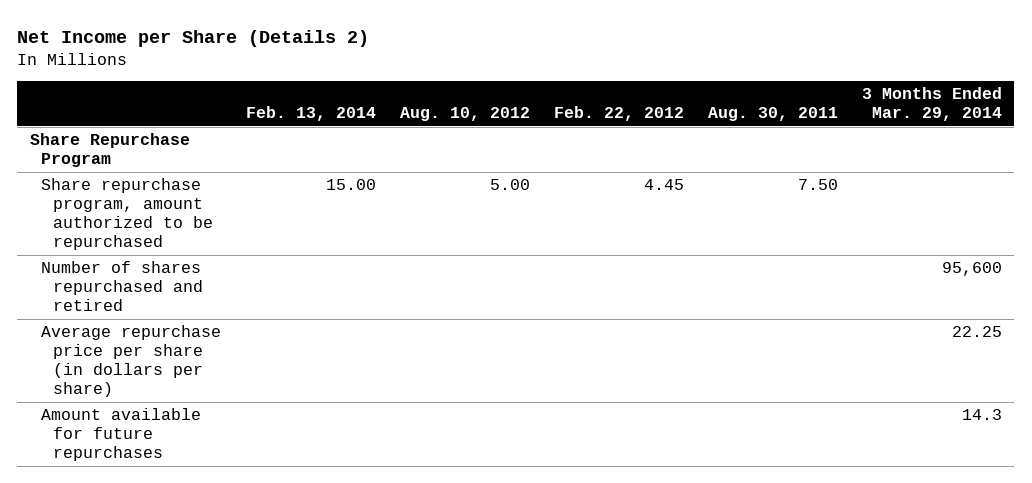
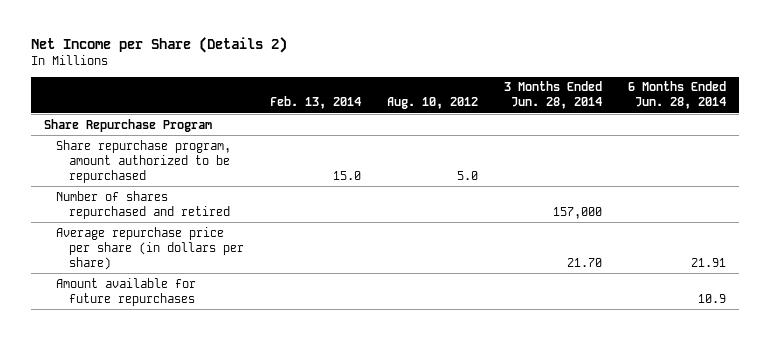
[553,106,684,122] Feb. 22, 2012 -> none
[707,107,838,122] Aug. 30, 2011 -> none
[862,87,1003,122] 3 Months Ended Mar. 29, 2014 -> none
none -> [504,81,603,110] 3 Months Ended Jun. 28, 2014
none -> [628,81,727,110] 6 Months Ended Jun. 28, 2014
[325,179,376,191] 15.00 -> [332,170,361,180] 15.0
[489,179,530,191] 5.00 -> [457,170,479,180] 5.0

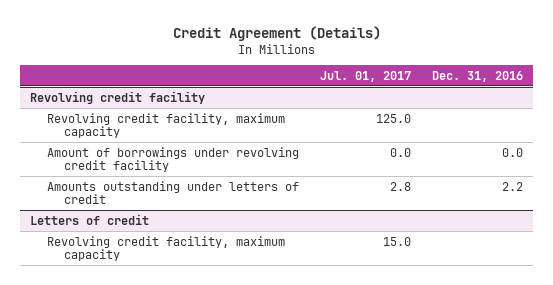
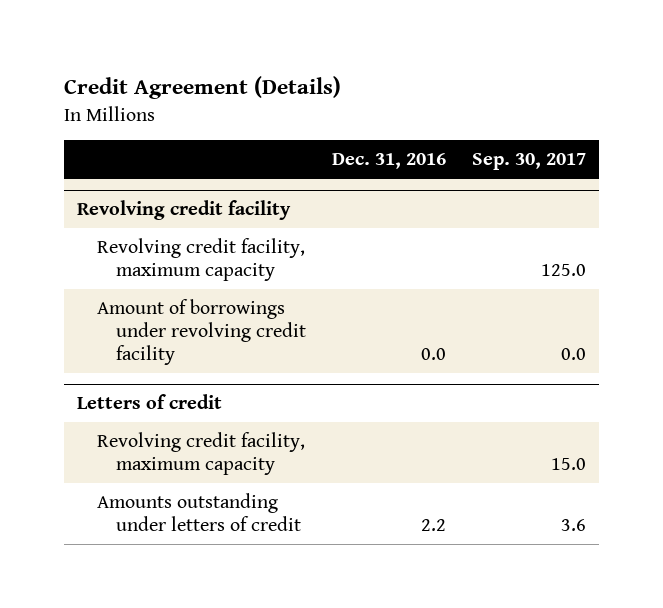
[320,70,412,82] Jul. 01, 2017 -> none
none -> [471,153,586,171] Sep. 30, 2017
[47,180,300,205] Amounts outstanding under letters of credit -> none
none -> [96,492,302,531] Amounts outstanding under letters of credit

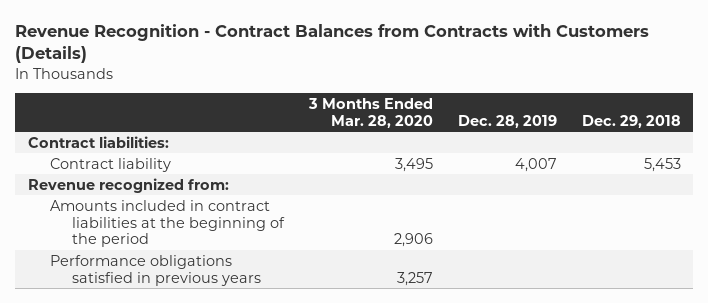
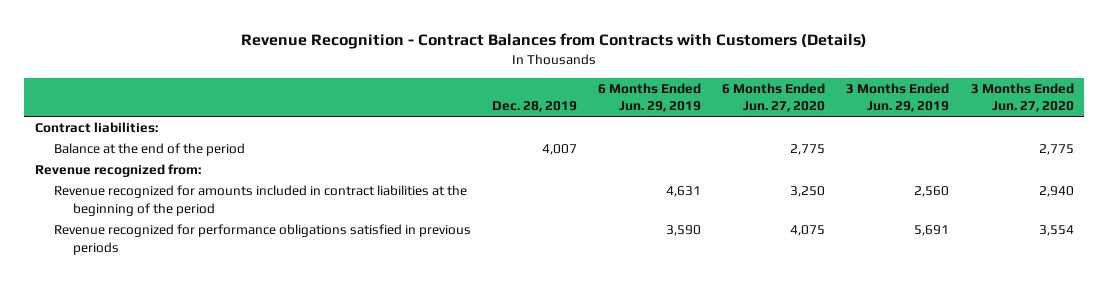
[307,97,433,128] 3 Months Ended Mar. 28, 2020 -> none
[581,114,681,128] Dec. 29, 2018 -> none
none -> [598,82,702,113] 6 Months Ended Jun. 29, 2019
none -> [722,82,826,113] 6 Months Ended Jun. 27, 2020
none -> [846,82,950,113] 3 Months Ended Jun. 29, 2019
none -> [970,82,1074,113] 3 Months Ended Jun. 27, 2020
[49,157,171,172] Contract liability -> [53,143,245,157] Balance at the end of the period
[49,199,285,248] Amounts included in contract liabilities at the beginning of the period -> [53,185,467,216] Revenue recognized for amounts included in contract liabilities at the beginning of the period
[49,254,261,286] Performance obligations satisfied in previous years -> [53,224,471,255] Revenue recognized for performance obligations satisfied in previous periods

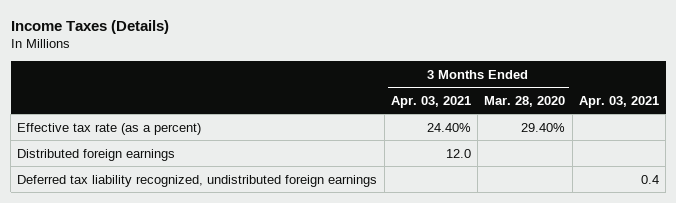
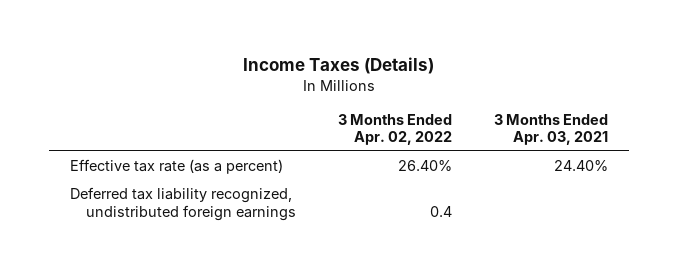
[484,95,566,107] Mar. 28, 2020 -> none
[578,95,659,108] Apr. 03, 2021 -> none
none -> [337,114,452,146] 3 Months Ended Apr. 02, 2022
[17,148,176,161] Distributed foreign earnings -> none

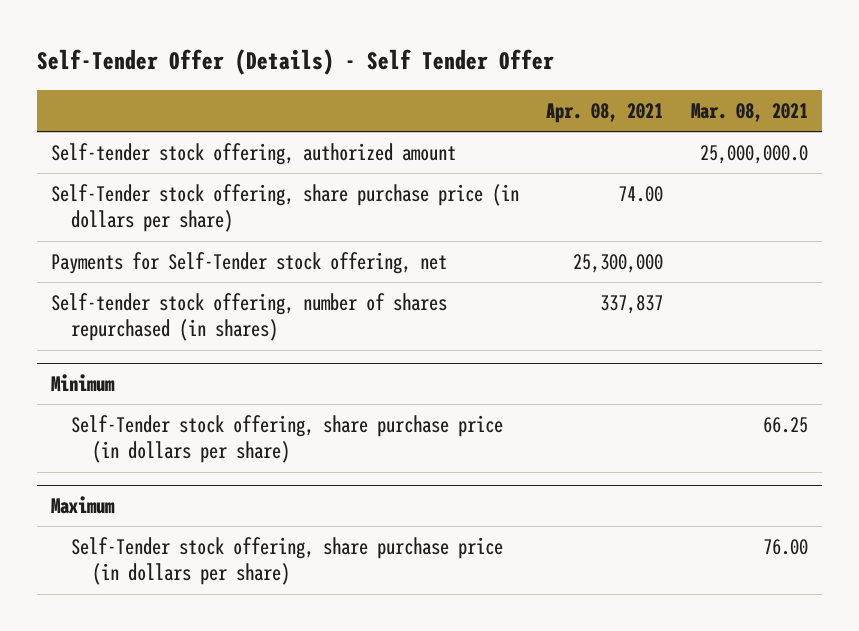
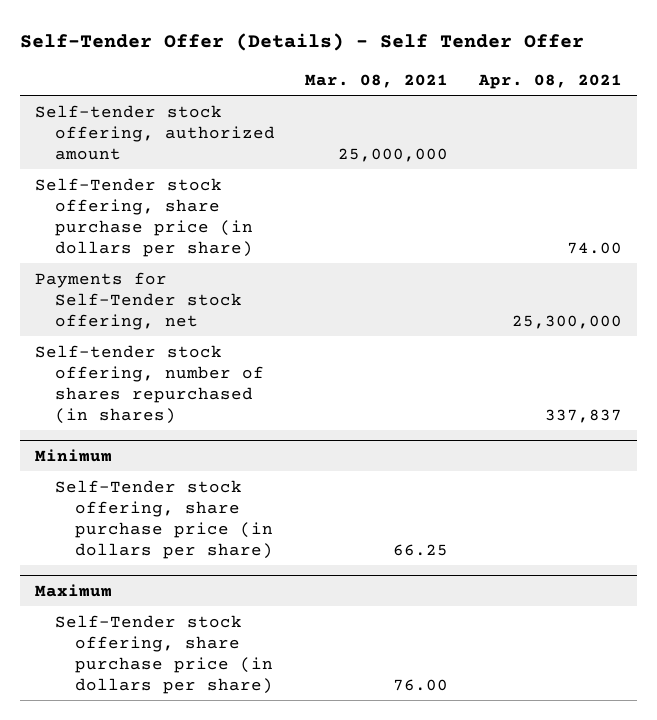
[700,144,809,164] 25,000,000.0 -> [338,147,449,162] 25,000,000

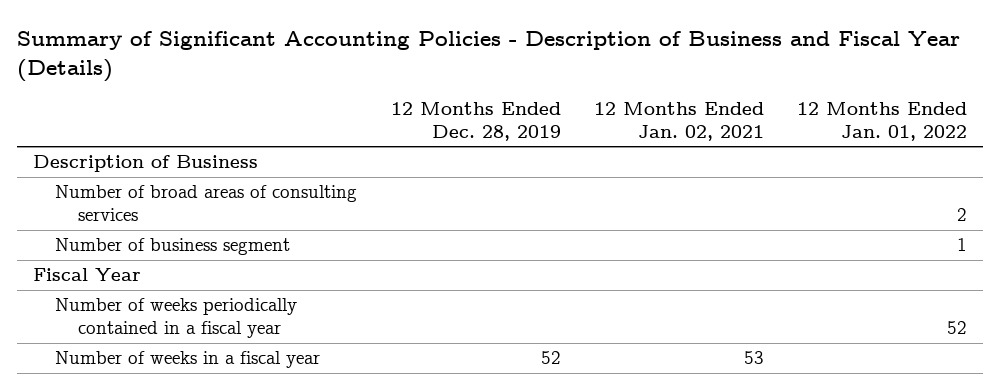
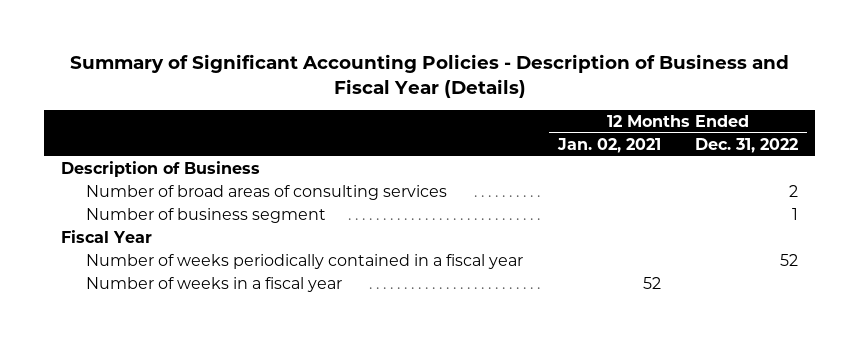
[390,102,561,142] 12 Months Ended Dec. 28, 2019 -> none
[796,102,967,142] 12 Months Ended Jan. 01, 2022 -> none
none -> [695,138,799,154] Dec. 31, 2022
[743,351,764,365] 53 -> [642,277,661,290] 52

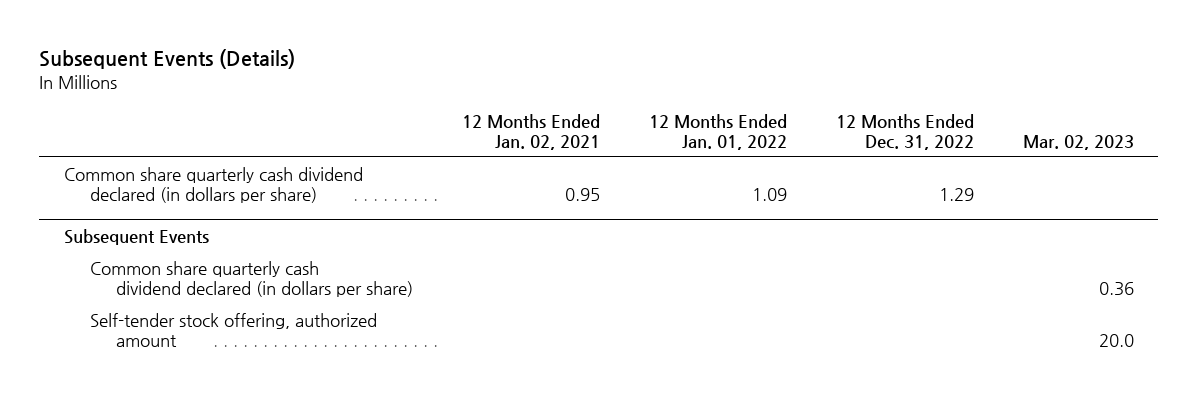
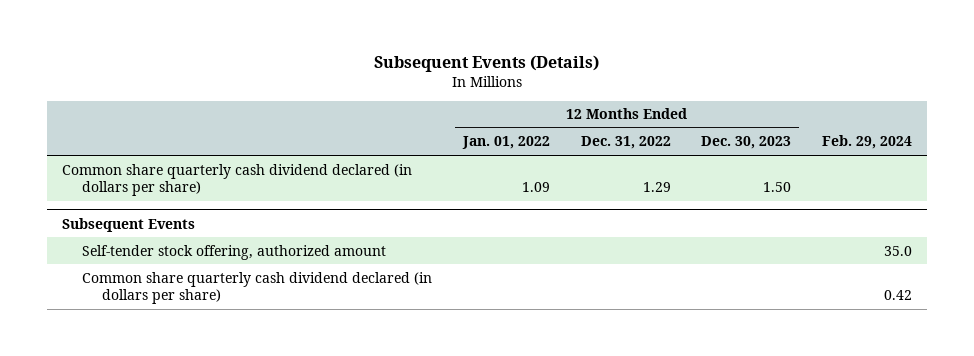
[462,114,601,150] 12 Months Ended Jan. 02, 2021 -> none
[1022,134,1134,150] Mar. 02, 2023 -> none
none -> [701,136,792,150] Dec. 30, 2023
none -> [822,135,913,150] Feb. 29, 2024
[89,260,414,297] Common share quarterly cash dividend declared (in dollars per share) -> [82,271,433,305] Common share quarterly cash dividend declared (in dollars per share)

